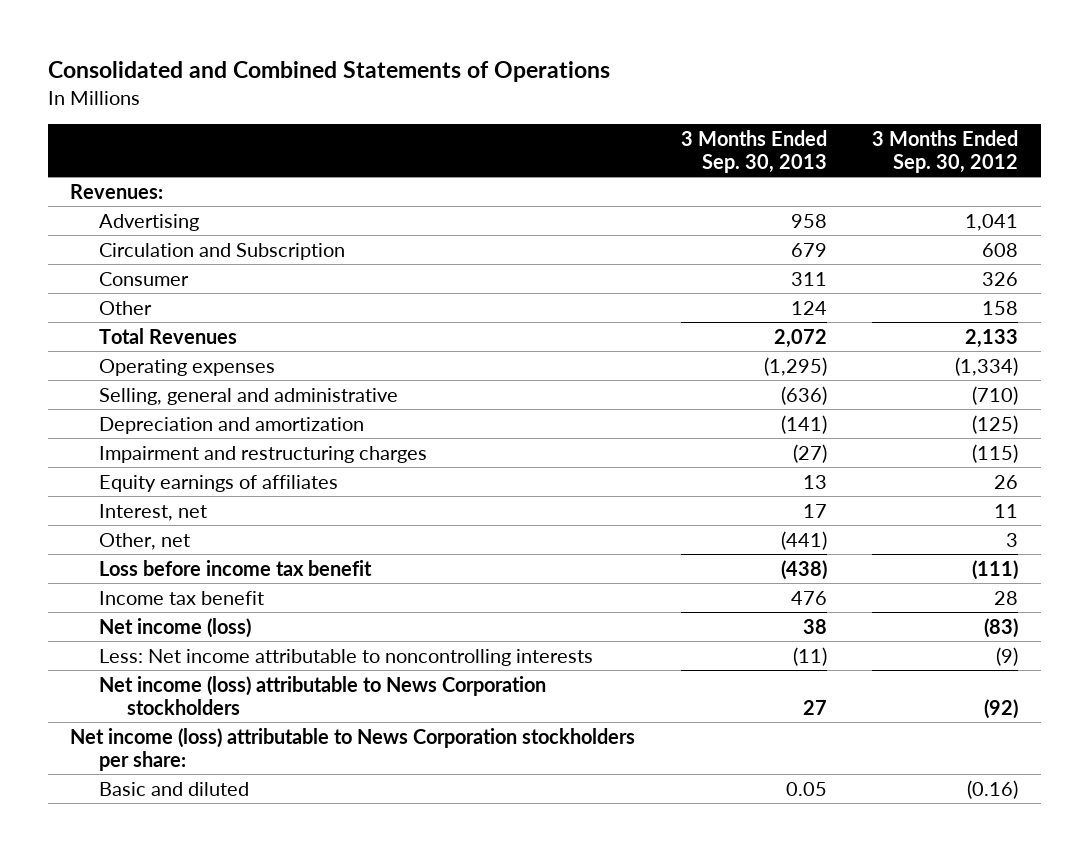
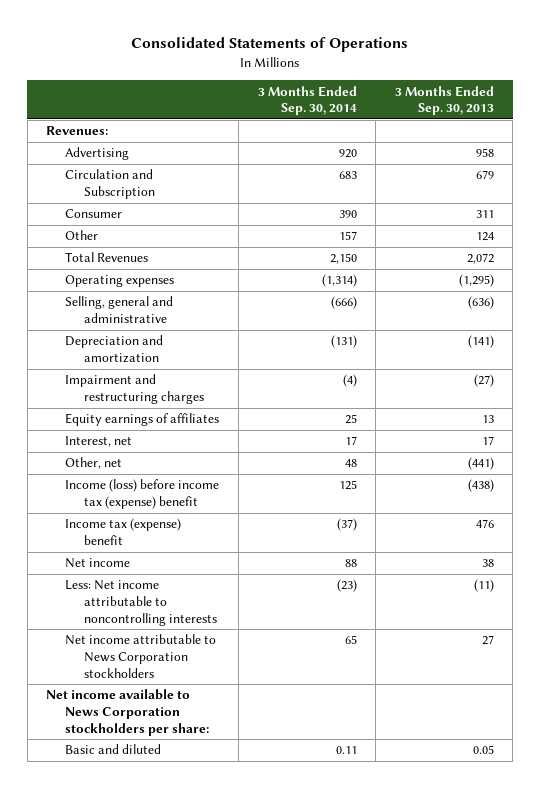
[47,61,610,83] Consolidated and Combined Statements of Operations -> [131,37,409,53] Consolidated Statements of Operations
[871,129,1018,174] 3 Months Ended Sep. 30, 2012 -> none
none -> [257,85,357,116] 3 Months Ended Sep. 30, 2014
[98,559,372,576] Loss before income tax benefit -> [65,479,220,510] Income (loss) before income tax (expense) benefit
[98,590,264,605] Income tax benefit -> [65,518,182,546] Income tax (expense) benefit
[98,617,251,638] Net income (loss) -> [65,558,131,569] Net income
[98,675,546,715] Net income (loss) attributable to News Corporation stockholders -> [65,634,217,679] Net income attributable to News Corporation stockholders
[70,727,636,771] Net income (loss) attributable to News Corporation stockholders per share: -> [46,689,210,737] Net income available to News Corporation stockholders per share:

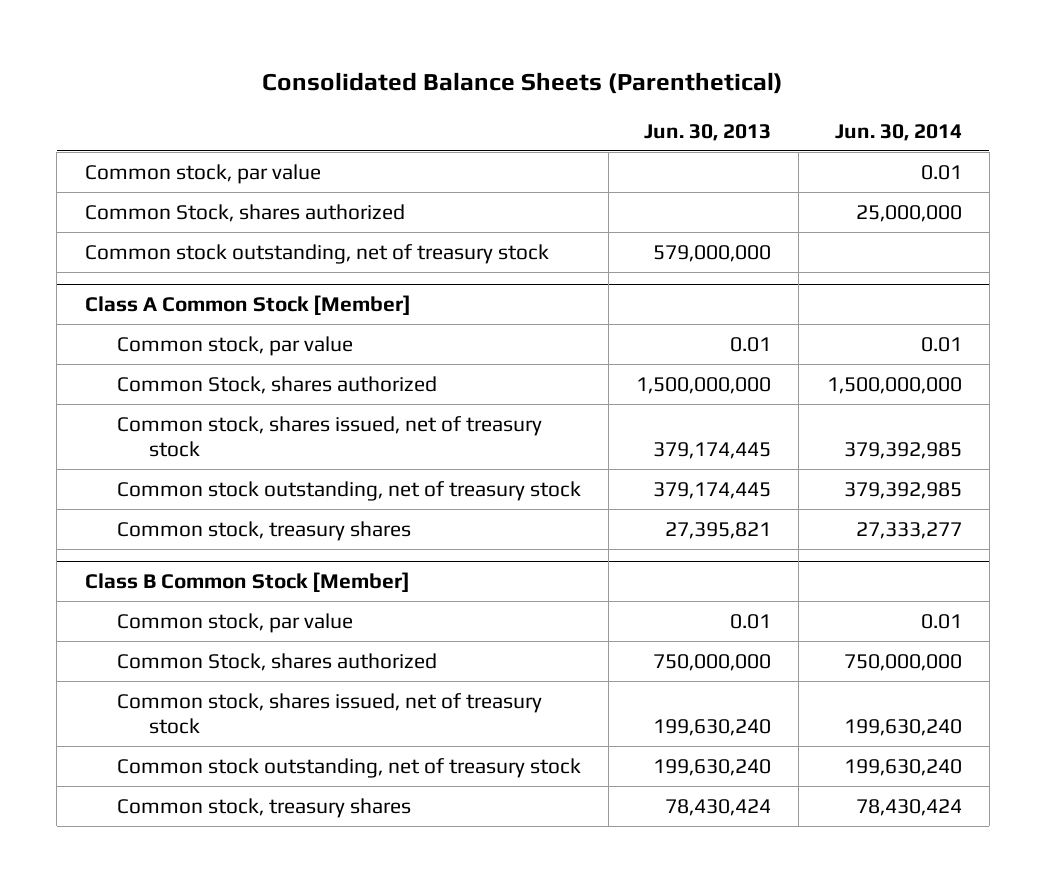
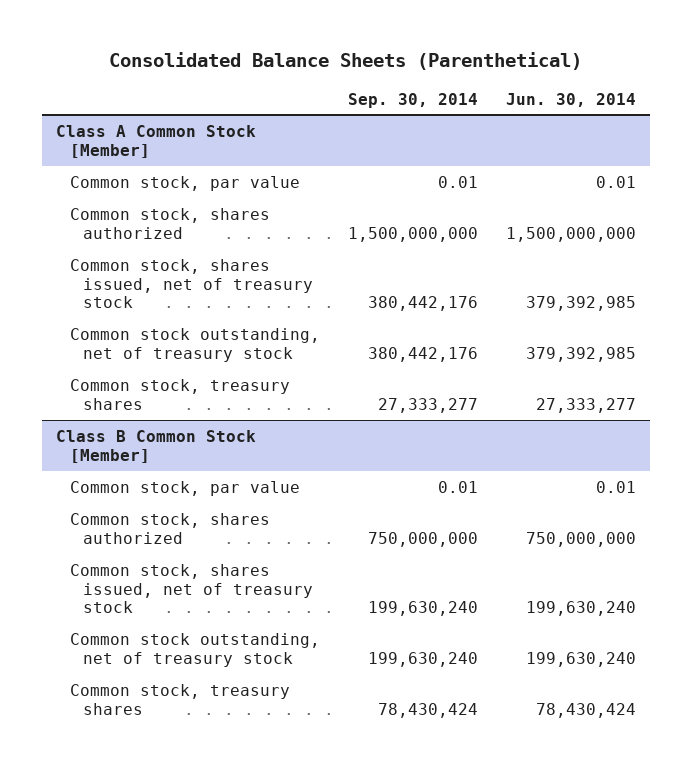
[644,123,772,141] Jun. 30, 2013 -> none
none -> [347,92,478,108] Sep. 30, 2014
[84,163,321,184] Common stock, par value -> none
[84,203,405,222] Common Stock, shares authorized -> none
[84,243,549,264] Common stock outstanding, net of treasury stock -> none
[116,375,437,394] Common Stock, shares authorized -> [69,207,270,239] Common stock, shares authorized
[116,652,437,671] Common Stock, shares authorized -> [69,512,270,544] Common stock, shares authorized

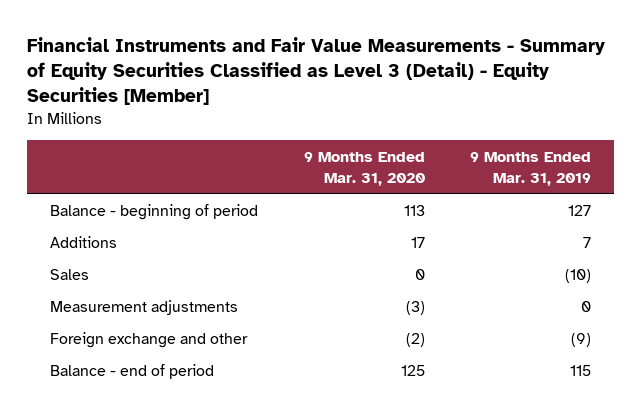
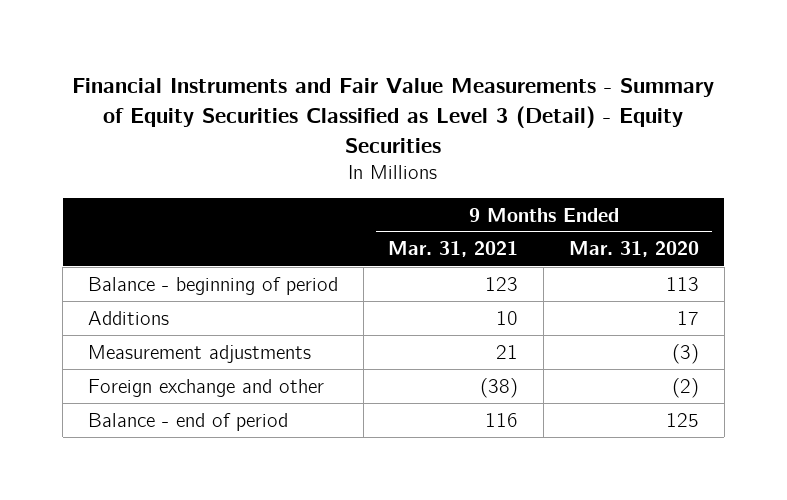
[26,37,605,106] Financial Instruments and Fair Value Measurements - Summary of Equity Securities Classified as Level 3 (Detail) - Equity Securities [Member] -> [72,77,715,153] Financial Instruments and Fair Value Measurements - Summary of Equity Securities Classified as Level 3 (Detail) - Equity Securities
[470,151,592,186] 9 Months Ended Mar. 31, 2019 -> none
none -> [388,241,519,258] Mar. 31, 2021
[49,268,89,280] Sales -> none

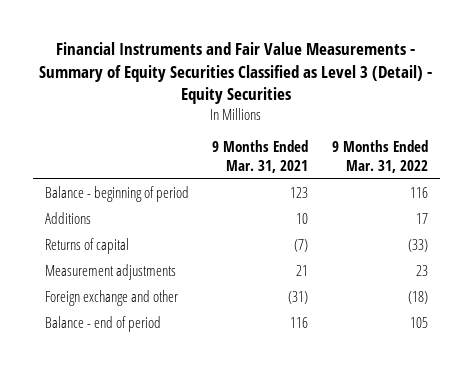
[569,241,700,258] Mar. 31, 2020 -> none
none -> [332,140,429,174] 9 Months Ended Mar. 31, 2022
none -> [44,238,129,255] Returns of capital
[480,377,519,398] (38) -> [288,291,309,305] (31)

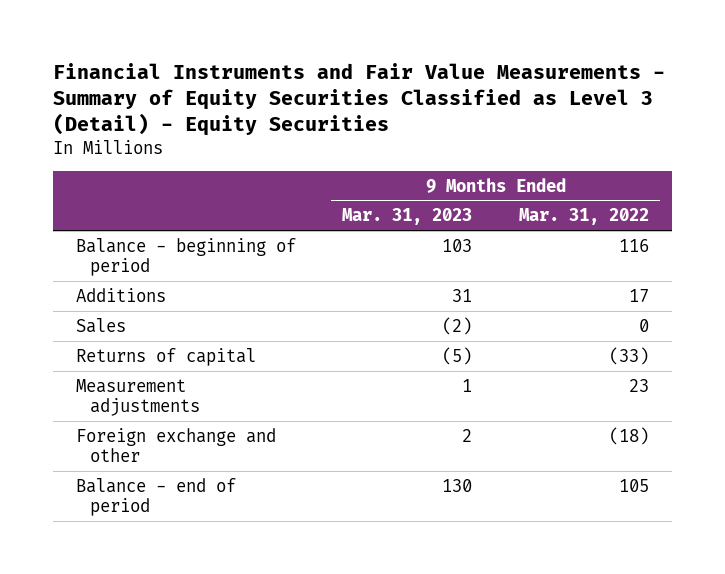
[212,140,309,174] 9 Months Ended Mar. 31, 2021 -> none
none -> [342,208,473,226] Mar. 31, 2023
none -> [76,317,127,333] Sales

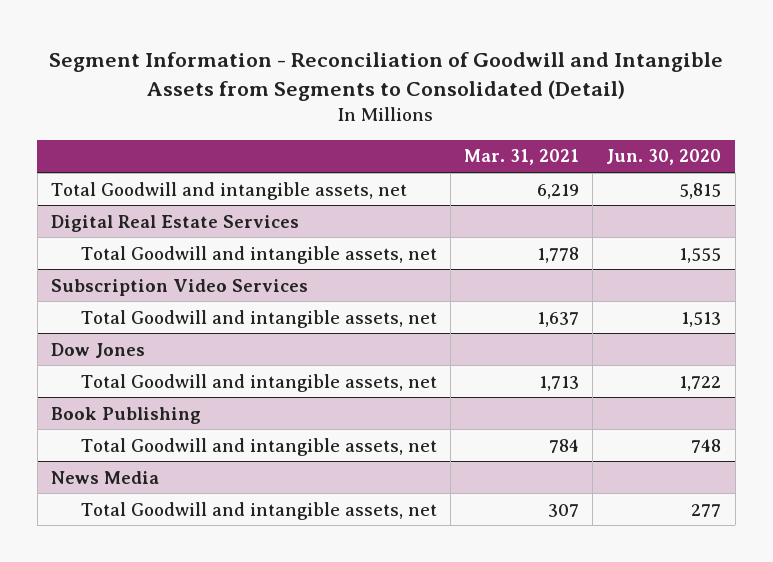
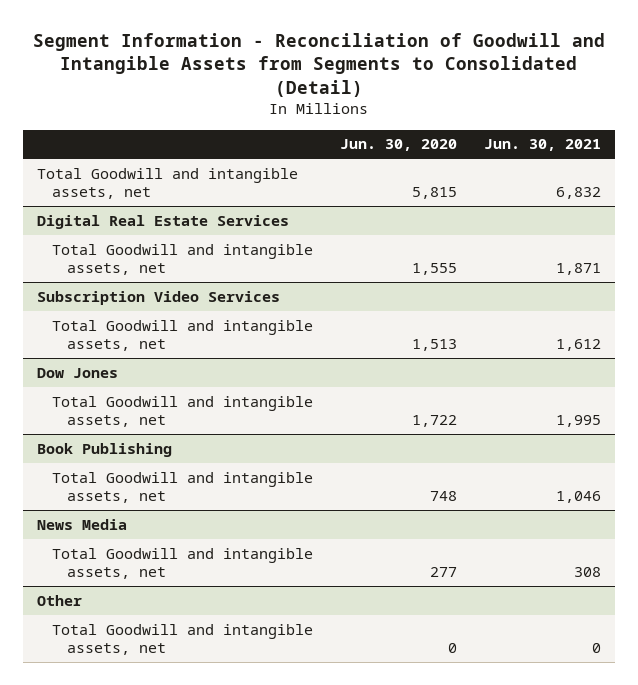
[464,149,580,166] Mar. 31, 2021 -> none
none -> [484,139,602,152] Jun. 30, 2021
none -> [36,594,82,606] Other
none -> [52,623,314,656] Total Goodwill and intangible assets, net

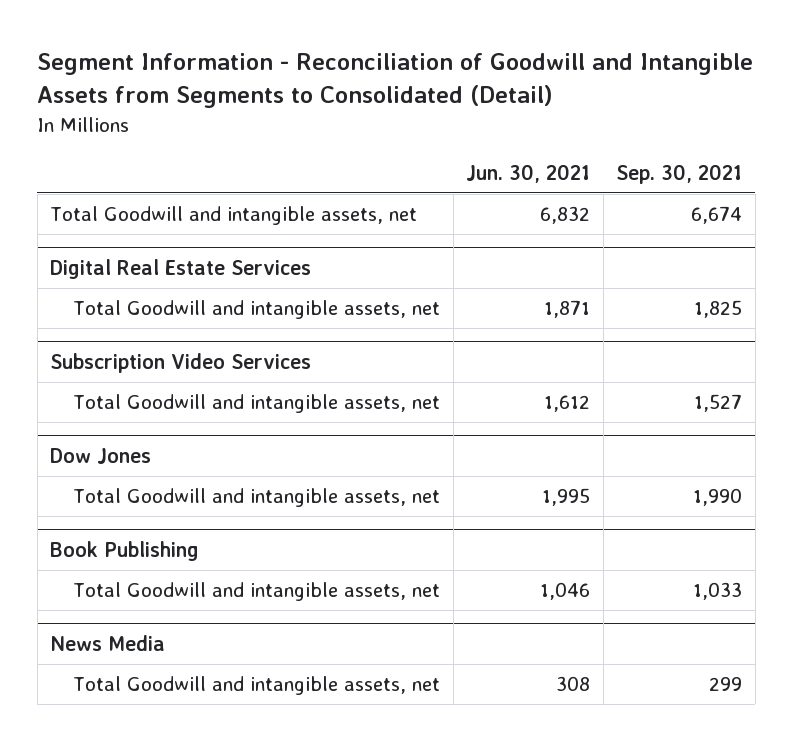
[340,139,458,152] Jun. 30, 2020 -> none
none -> [616,164,743,185] Sep. 30, 2021
[36,594,82,606] Other -> none
[52,623,314,656] Total Goodwill and intangible assets, net -> none

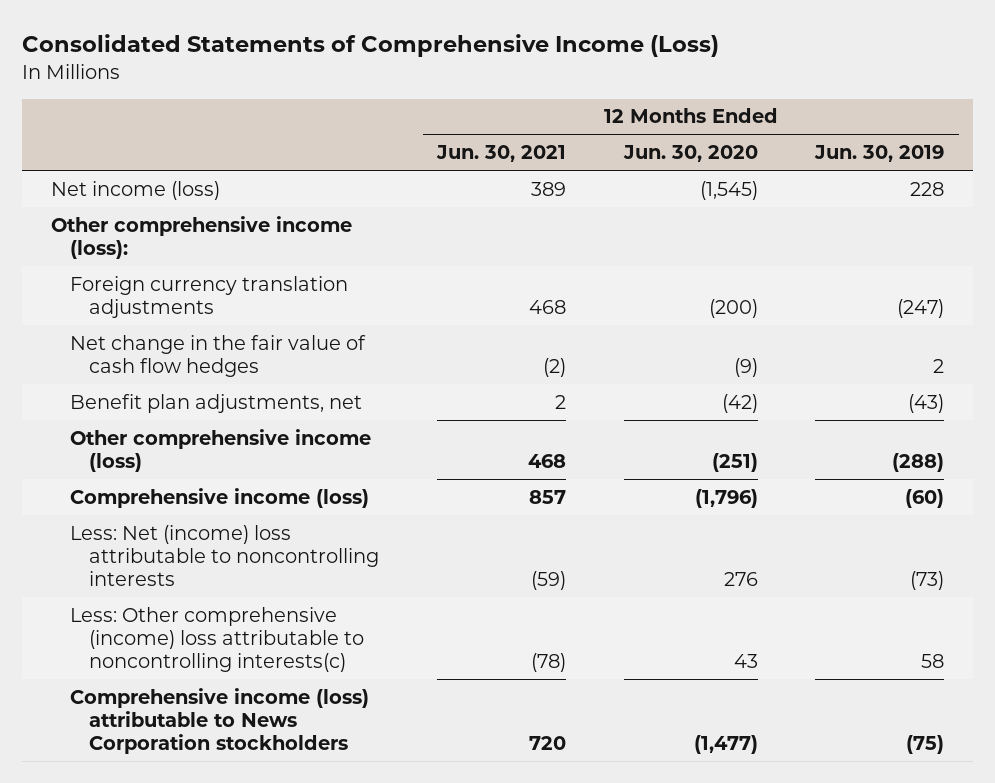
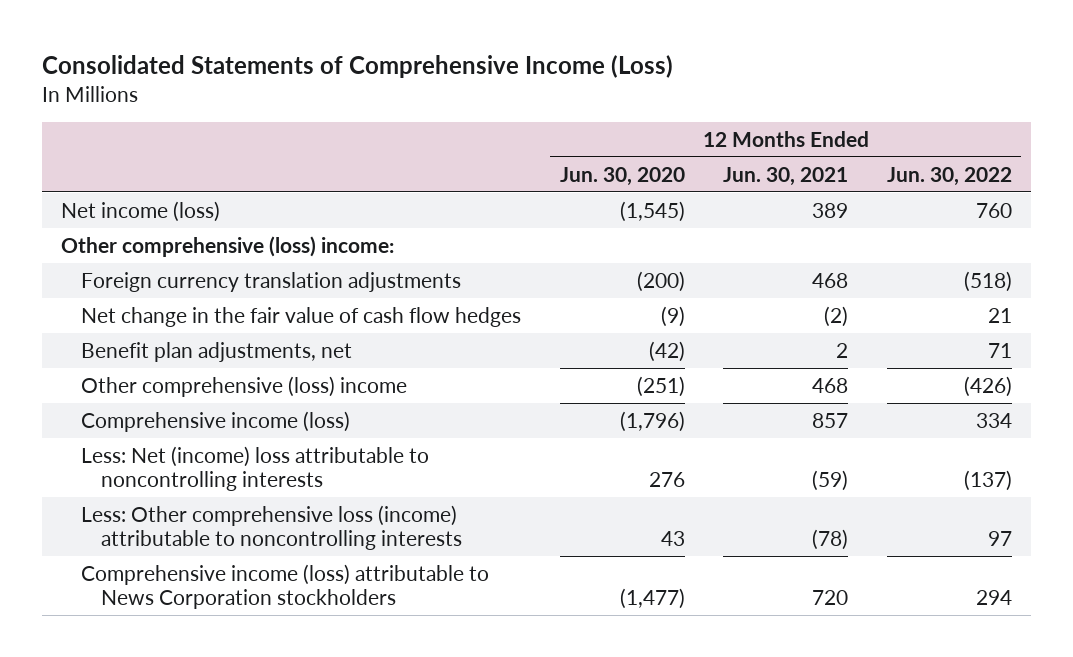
[814,145,945,163] Jun. 30, 2019 -> none
none -> [886,166,1012,186] Jun. 30, 2022
[50,215,352,259] Other comprehensive income (loss): -> [61,235,395,257] Other comprehensive (loss) income:
[69,428,371,472] Other comprehensive income (loss) -> [81,375,408,397] Other comprehensive (loss) income
[69,606,365,673] Less: Other comprehensive (income) loss attributable to noncontrolling interests(c) -> [81,504,463,550] Less: Other comprehensive loss (income) attributable to noncontrolling interests

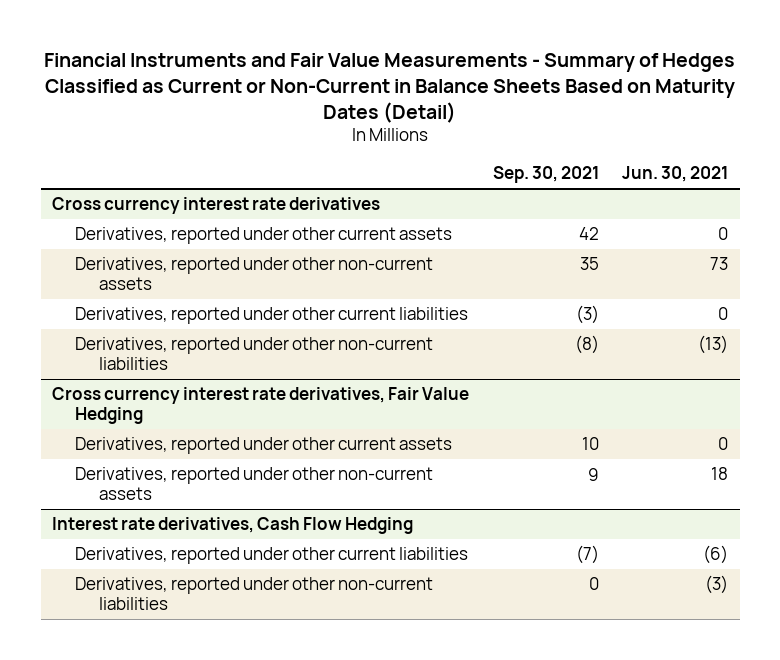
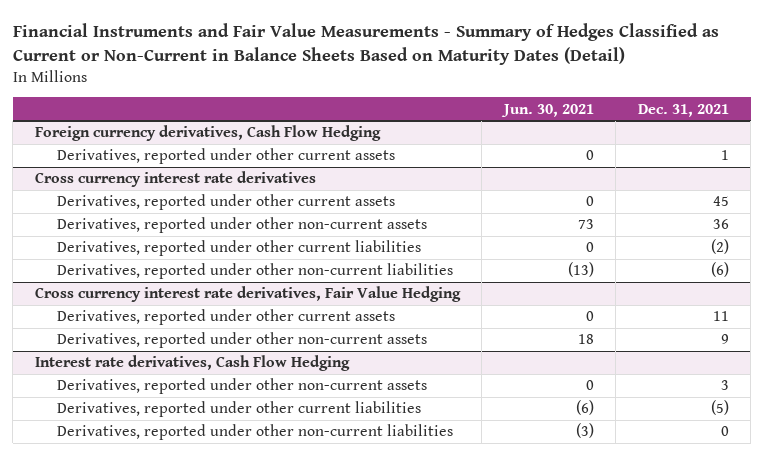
[492,166,599,184] Sep. 30, 2021 -> none
none -> [637,103,729,117] Dec. 31, 2021
none -> [34,125,381,142] Foreign currency derivatives, Cash Flow Hedging
none -> [56,148,395,165] Derivatives, reported under other current assets
none -> [56,378,427,395] Derivatives, reported under other non-current assets

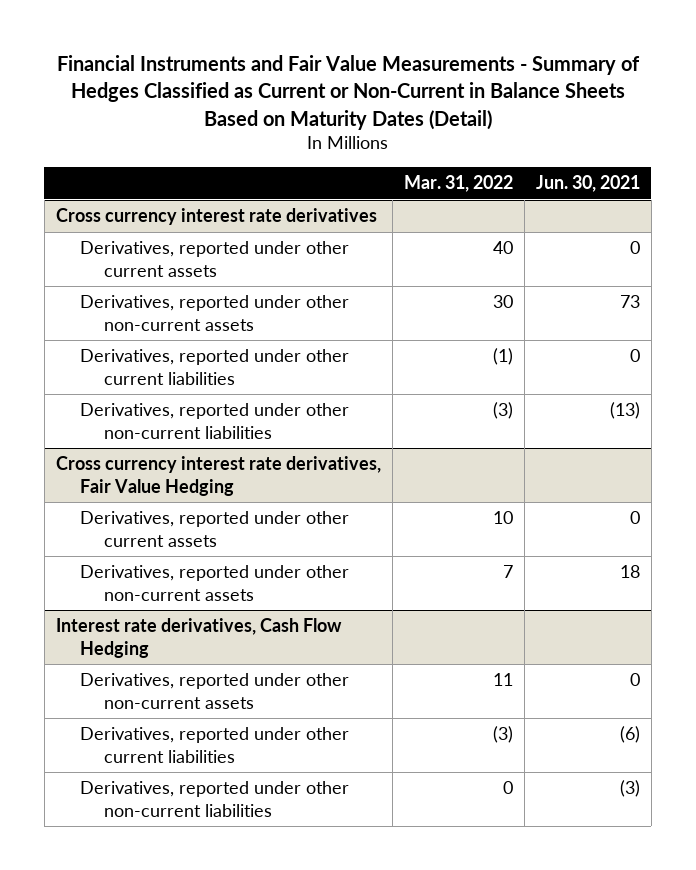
[637,103,729,117] Dec. 31, 2021 -> none
none -> [403,174,513,192] Mar. 31, 2022
[34,125,381,142] Foreign currency derivatives, Cash Flow Hedging -> none
[56,148,395,165] Derivatives, reported under other current assets -> none

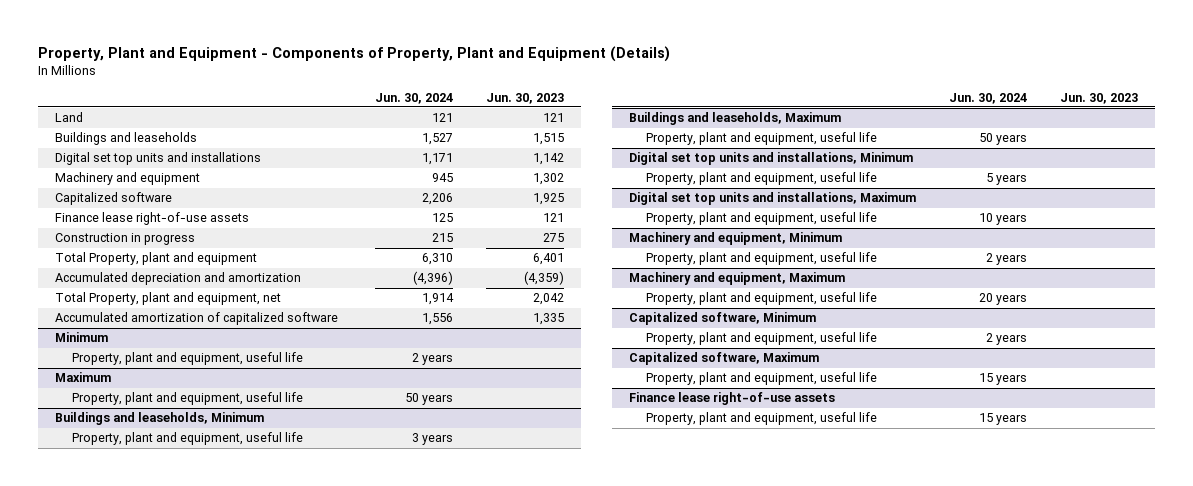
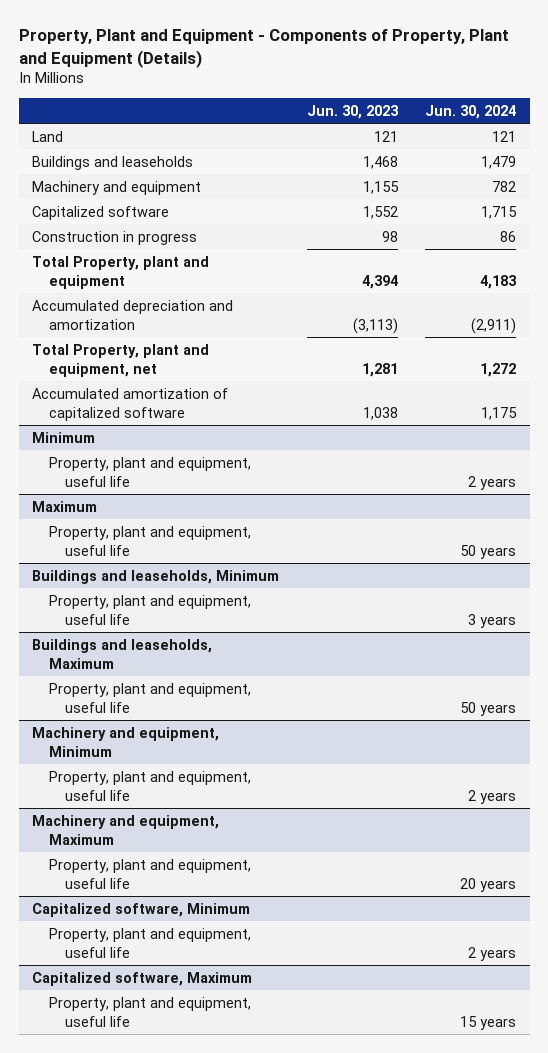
[54,152,261,166] Digital set top units and installations -> none
[54,212,249,226] Finance lease right-of-use assets -> none
[421,133,453,146] 1,527 -> [480,155,516,169] 1,479
[533,133,565,146] 1,515 -> [362,155,398,169] 1,468
[431,173,453,183] 945 -> [491,180,516,192] 782
[533,173,565,186] 1,302 -> [362,180,399,194] 1,155
[421,193,453,206] 2,206 -> [480,205,517,219] 1,715
[533,193,565,206] 1,925 -> [362,205,398,219] 1,552
[431,233,453,243] 215 -> [499,230,516,242] 86
[543,233,565,243] 275 -> [381,230,398,242] 98
[421,253,453,266] 6,310 -> [479,274,517,289] 4,183
[533,253,565,266] 6,401 -> [361,274,398,289] 4,394
[412,271,453,286] (4,396) -> [470,317,516,334] (2,911)
[524,271,565,286] (4,359) -> [352,317,398,334] (3,113)
[421,293,454,306] 1,914 -> [479,362,516,377] 1,272
[533,293,565,306] 2,042 -> [361,362,398,377] 1,281
[421,313,453,326] 1,556 -> [480,406,517,420] 1,175
[533,313,565,326] 1,335 -> [362,406,398,420] 1,038
[628,152,913,166] Digital set top units and installations, Minimum -> none
[646,172,878,186] Property, plant and equipment, useful life -> none
[628,192,916,206] Digital set top units and installations, Maximum -> none
[646,212,878,226] Property, plant and equipment, useful life -> none
[628,392,835,406] Finance lease right-of-use assets -> none
[646,412,878,426] Property, plant and equipment, useful life -> none

